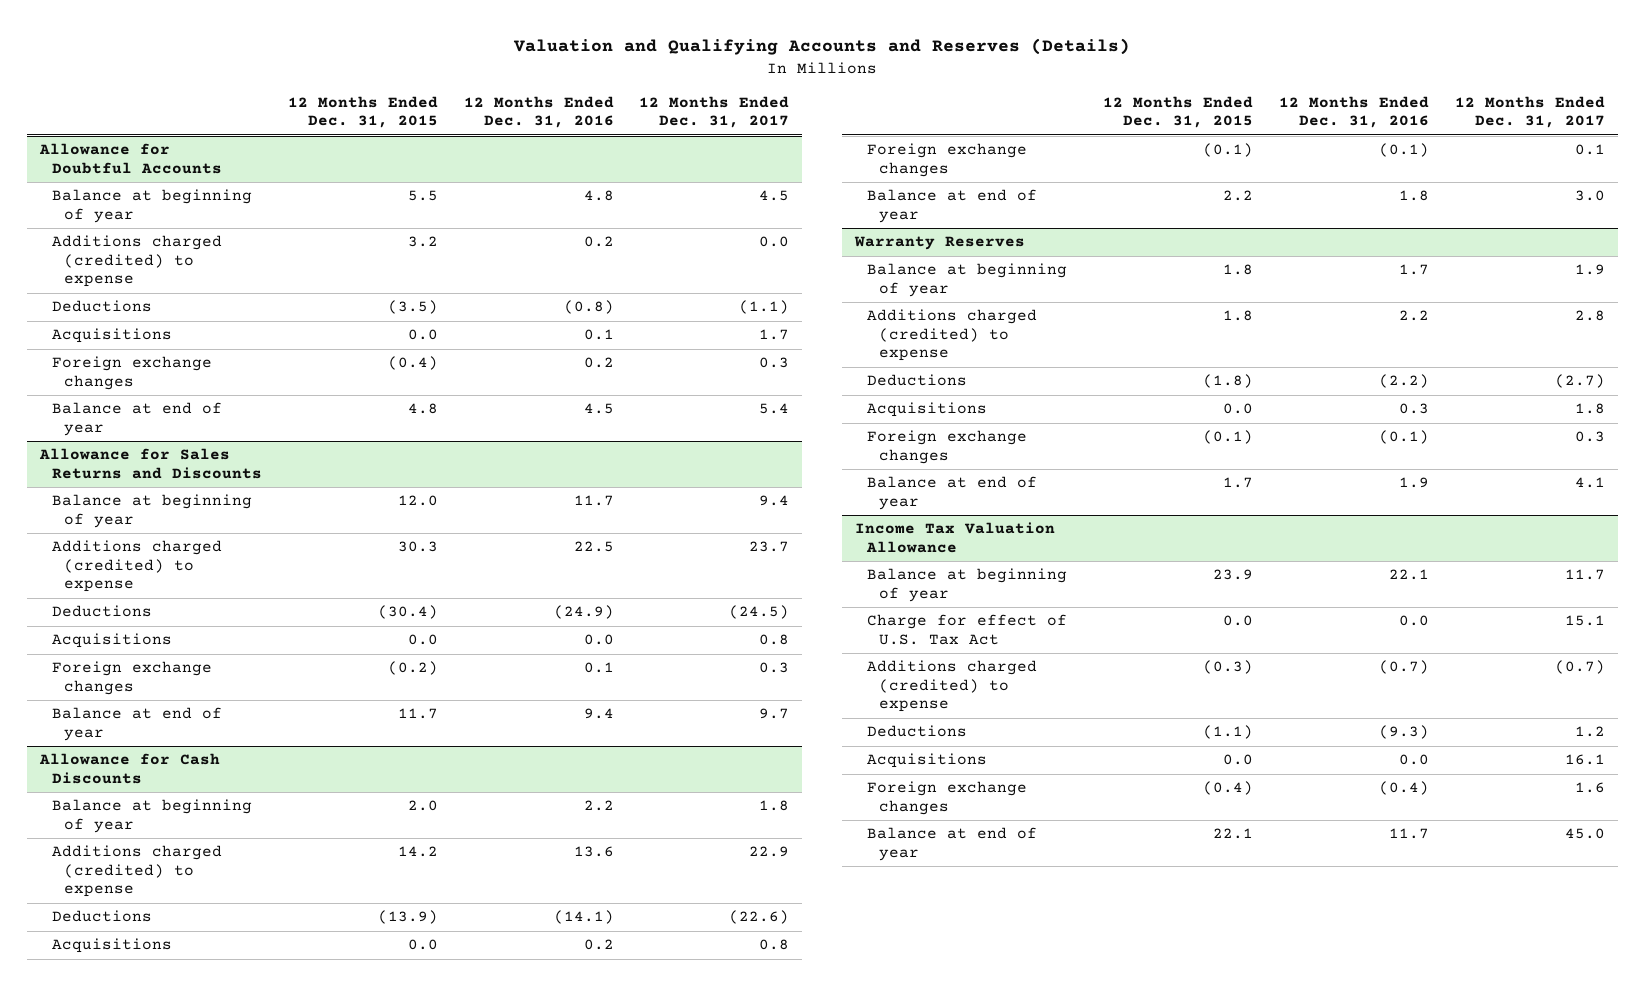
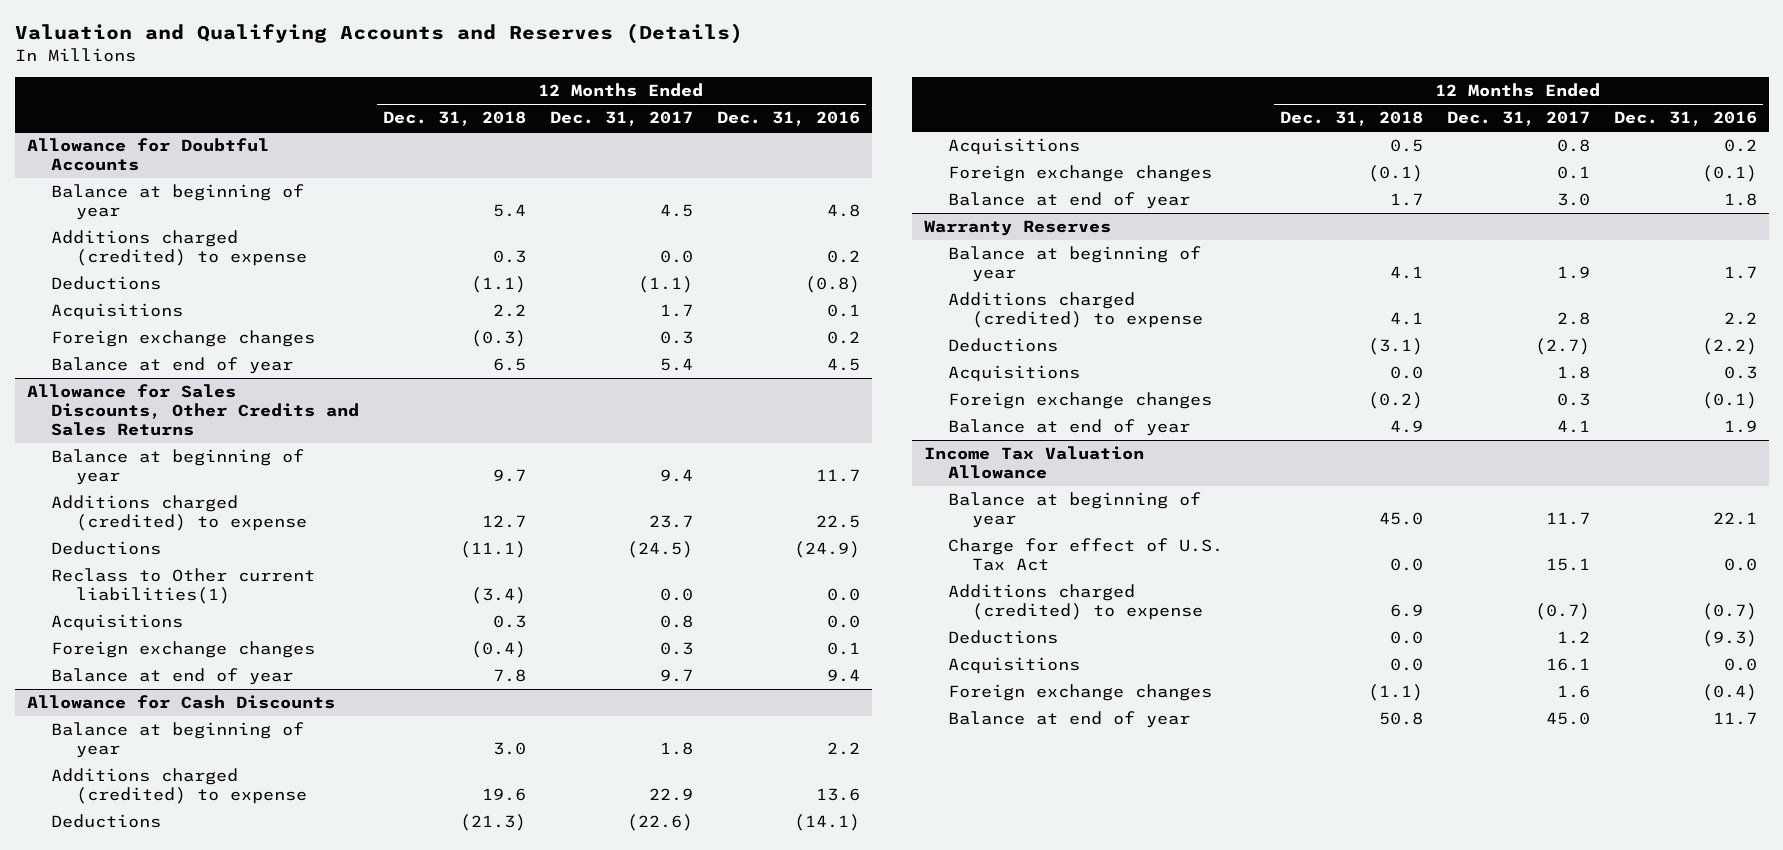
[287,95,438,129] 12 Months Ended Dec. 31, 2015 -> none
none -> [382,111,526,127] Dec. 31, 2018
[38,448,262,479] Allowance for Sales Returns and Discounts -> [26,384,360,436] Allowance for Sales Discounts, Other Credits and Sales Returns
none -> [51,568,316,604] Reclass to Other current liabilities(1)

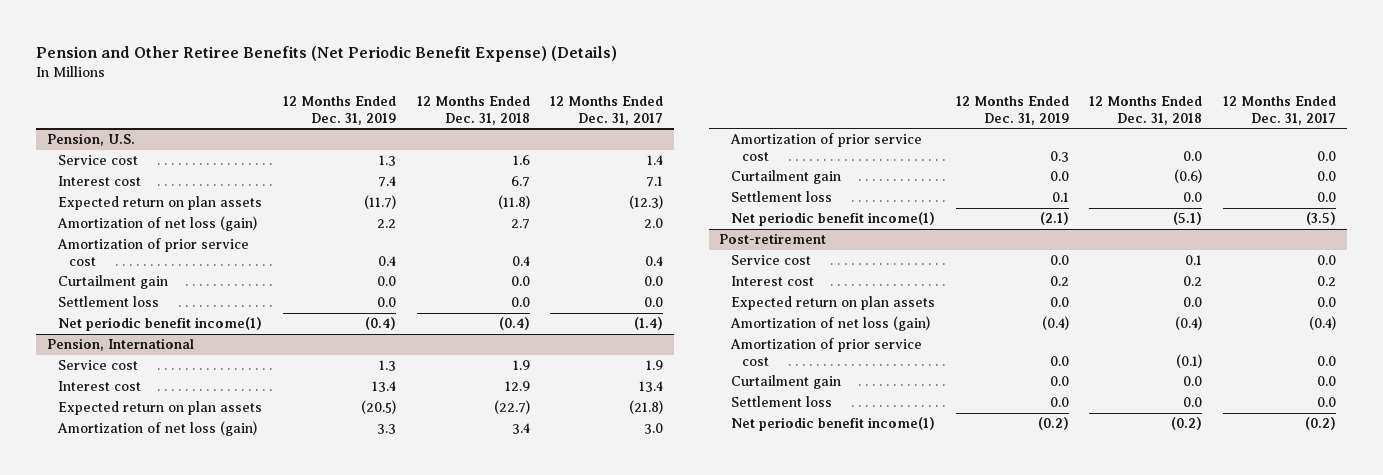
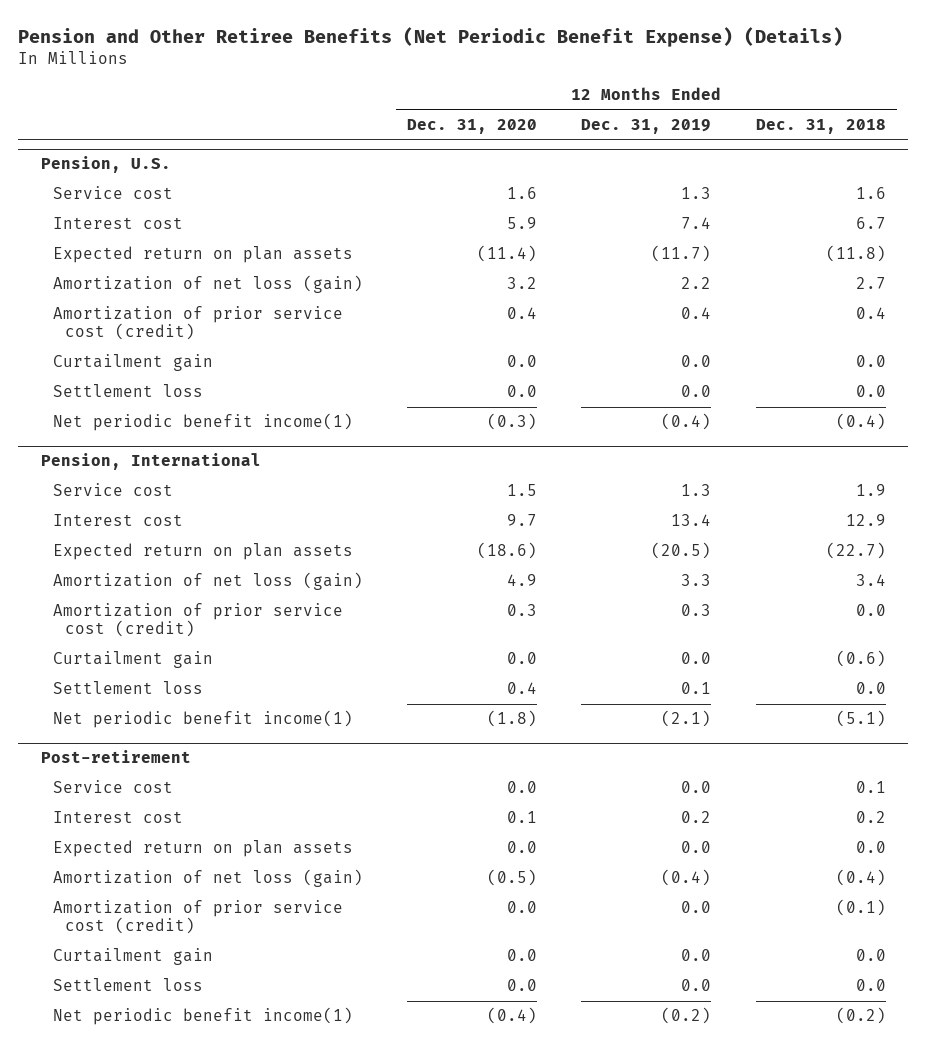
[550,95,664,125] 12 Months Ended Dec. 31, 2017 -> none
none -> [407,118,538,134] Dec. 31, 2020
[56,238,249,266] Amortization of prior service cost -> [52,306,343,341] Amortization of prior service cost (credit)
[729,133,922,161] Amortization of prior service cost -> [52,603,343,638] Amortization of prior service cost (credit)
[729,338,922,366] Amortization of prior service cost -> [52,900,343,935] Amortization of prior service cost (credit)

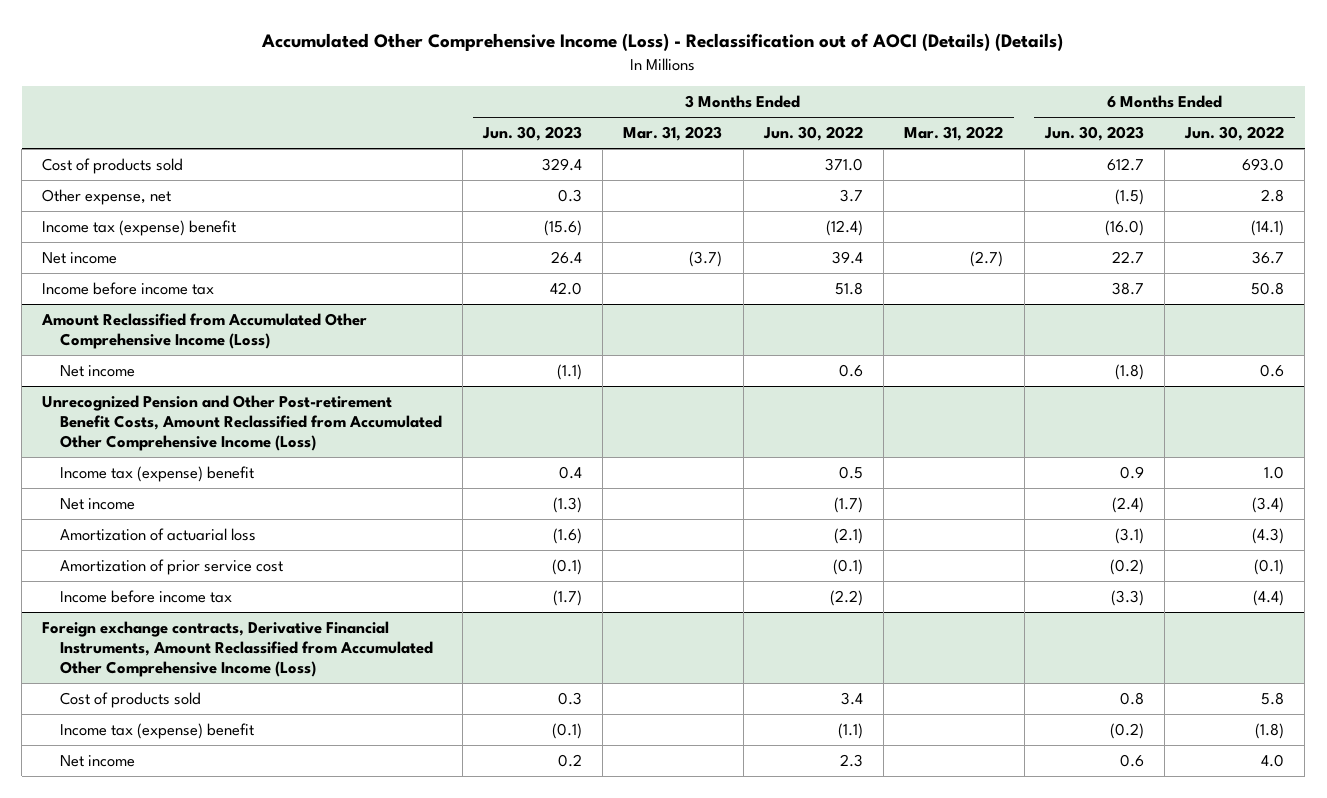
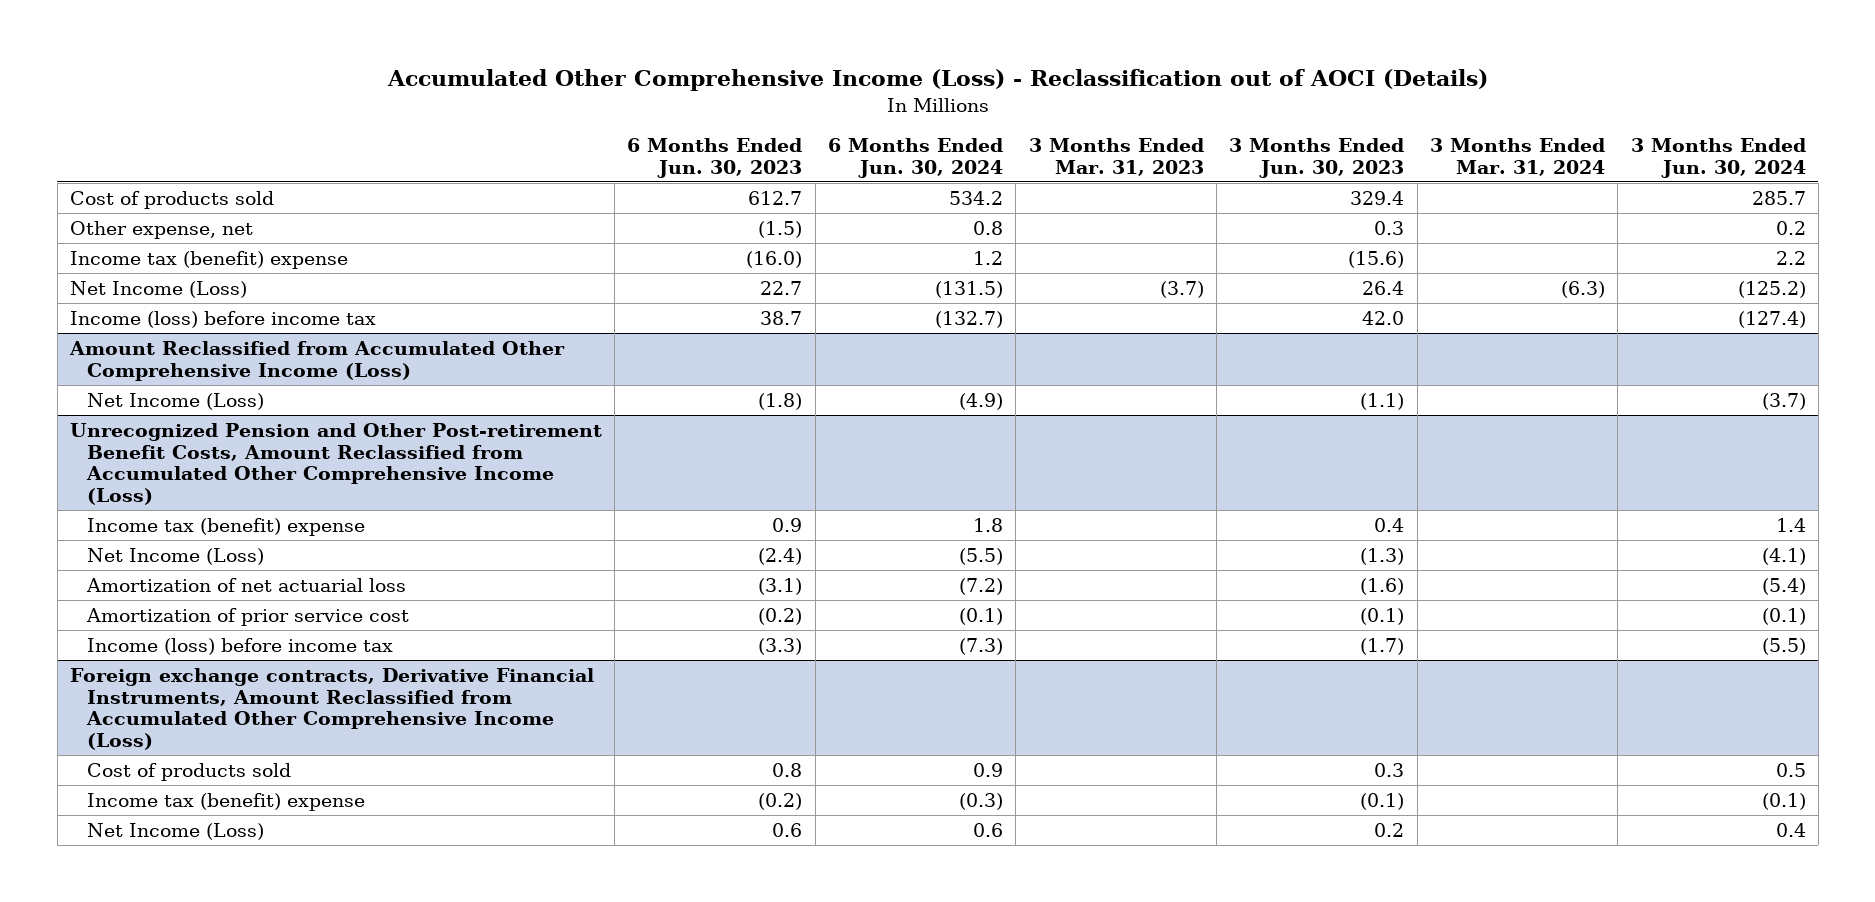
[261,33,1064,52] Accumulated Other Comprehensive Income (Loss) - Reclassification out of AOCI (Details) (Details) -> [386,69,1488,92] Accumulated Other Comprehensive Income (Loss) - Reclassification out of AOCI (Details)
[762,126,863,142] Jun. 30, 2022 -> none
[904,126,1004,142] Mar. 31, 2022 -> none
[1184,126,1285,142] Jun. 30, 2022 -> none
none -> [828,138,1004,178] 6 Months Ended Jun. 30, 2024
none -> [1429,138,1605,176] 3 Months Ended Mar. 31, 2024
none -> [1630,138,1806,178] 3 Months Ended Jun. 30, 2024
[42,219,237,236] Income tax (expense) benefit -> [69,250,348,269] Income tax (benefit) expense
[42,251,118,264] Net income -> [69,280,247,298] Net Income (Loss)
[42,281,215,295] Income before income tax -> [69,310,376,328] Income (loss) before income tax
[59,364,135,377] Net income -> [86,392,264,410] Net Income (Loss)
[59,465,254,482] Income tax (expense) benefit -> [86,517,365,536] Income tax (benefit) expense
[59,497,135,510] Net income -> [86,547,264,565] Net Income (Loss)
[59,527,256,541] Amortization of actuarial loss -> [85,577,406,592] Amortization of net actuarial loss
[59,589,232,603] Income before income tax -> [86,637,393,655] Income (loss) before income tax
[59,722,254,739] Income tax (expense) benefit -> [86,792,365,811] Income tax (benefit) expense
[59,754,135,767] Net income -> [86,822,264,840] Net Income (Loss)

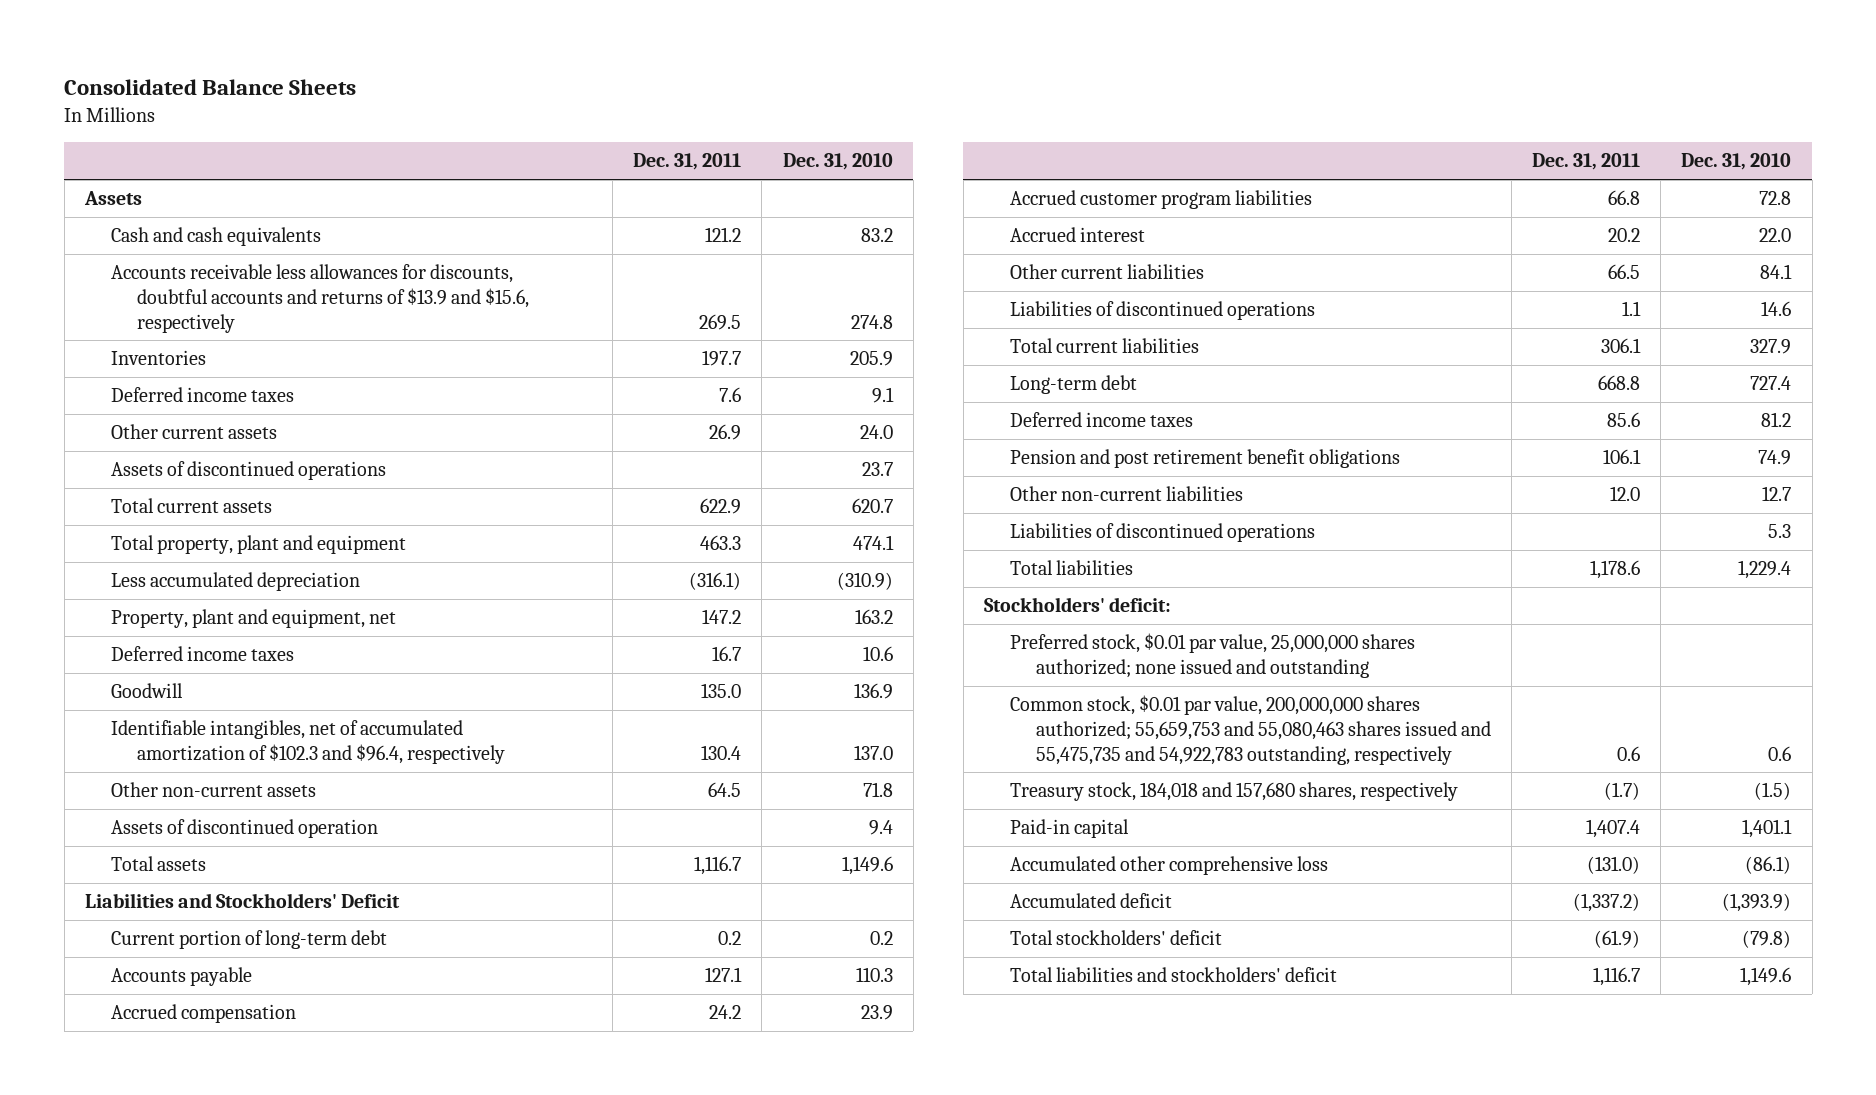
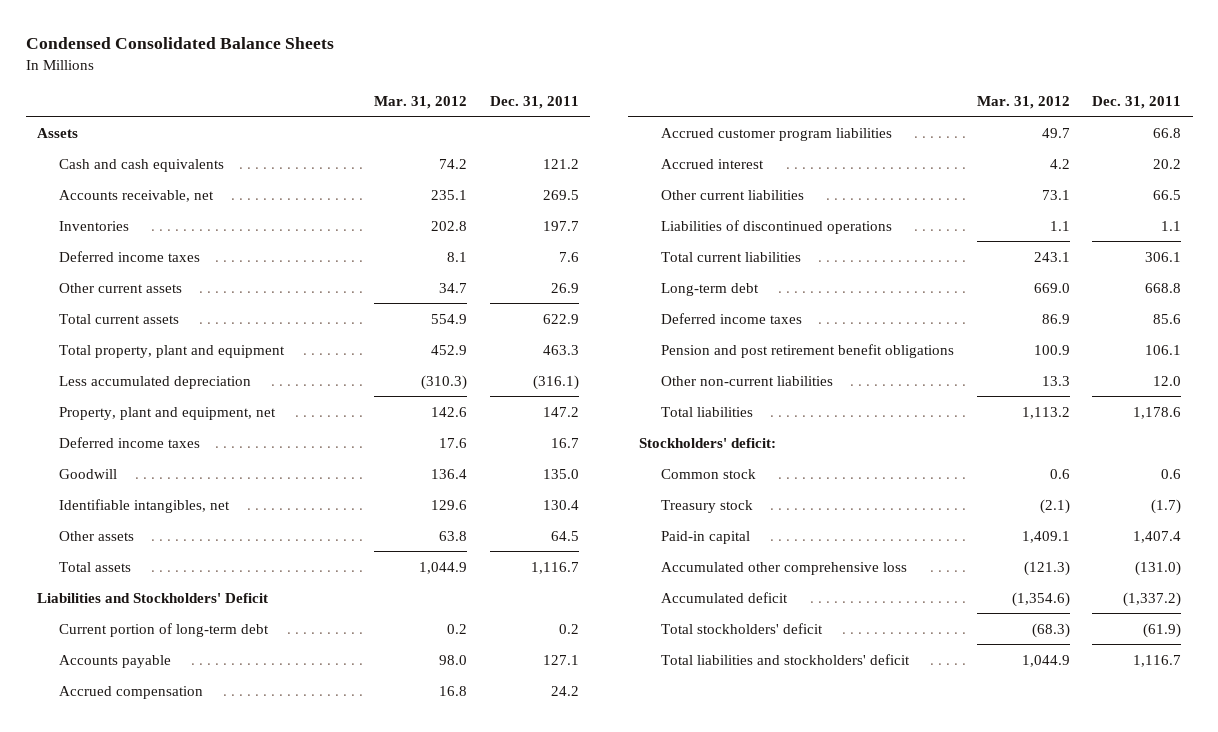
[64,79,357,96] Consolidated Balance Sheets -> [25,37,334,50] Condensed Consolidated Balance Sheets
[782,153,893,171] Dec. 31, 2010 -> none
none -> [374,95,468,109] Mar. 31, 2012
[110,264,530,333] Accounts receivable less allowances for discounts, doubtful accounts and returns of $13.9 and $15.6, respectively -> [59,189,215,202] Accounts receivable, net
[110,461,386,481] Assets of discontinued operations -> none
[110,819,378,839] Assets of discontinued operation -> none
[110,720,506,765] Identifiable intangibles, net of accumulated amortization of $102.3 and $96.4, respectively -> [59,498,231,513] Identifiable intangibles, net
[110,782,316,798] Other non-current assets -> [59,530,135,541] Other assets
[1009,523,1315,543] Liabilities of discontinued operations -> none
[1009,633,1415,679] Preferred stock, $0.01 par value, 25,000,000 shares authorized; none issued and outstanding -> none
[1009,695,1492,765] Common stock, $0.01 par value, 200,000,000 shares authorized; 55,659,753 and 55,080,463 shares issued and 55,475,735 and 54,922,783 outstanding, respectively -> [661,468,757,479] Common stock
[1009,782,1458,802] Treasury stock, 184,018 and 157,680 shares, respectively -> [661,499,754,513] Treasury stock

